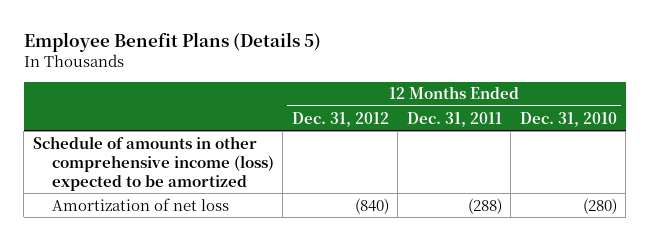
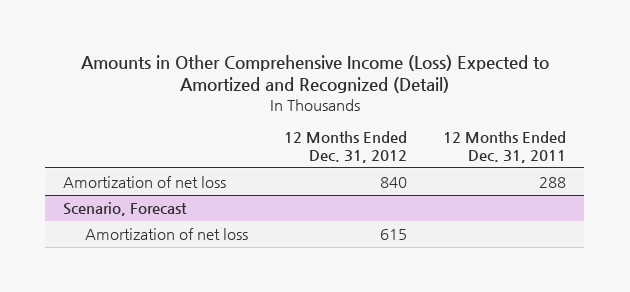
[23,31,321,52] Employee Benefit Plans (Details 5) -> [80,54,549,94] Amounts in Other Comprehensive Income (Loss) Expected to Amortized and Recognized (Detail)
[519,111,617,127] Dec. 31, 2010 -> none
[32,135,274,191] Schedule of amounts in other comprehensive income (loss) expected to be amortized -> none
[354,197,389,214] (840) -> [379,176,407,188] 840
[467,197,502,214] (288) -> [539,176,567,188] 288
none -> [63,201,188,216] Scenario, Forecast
none -> [84,227,248,240] Amortization of net loss

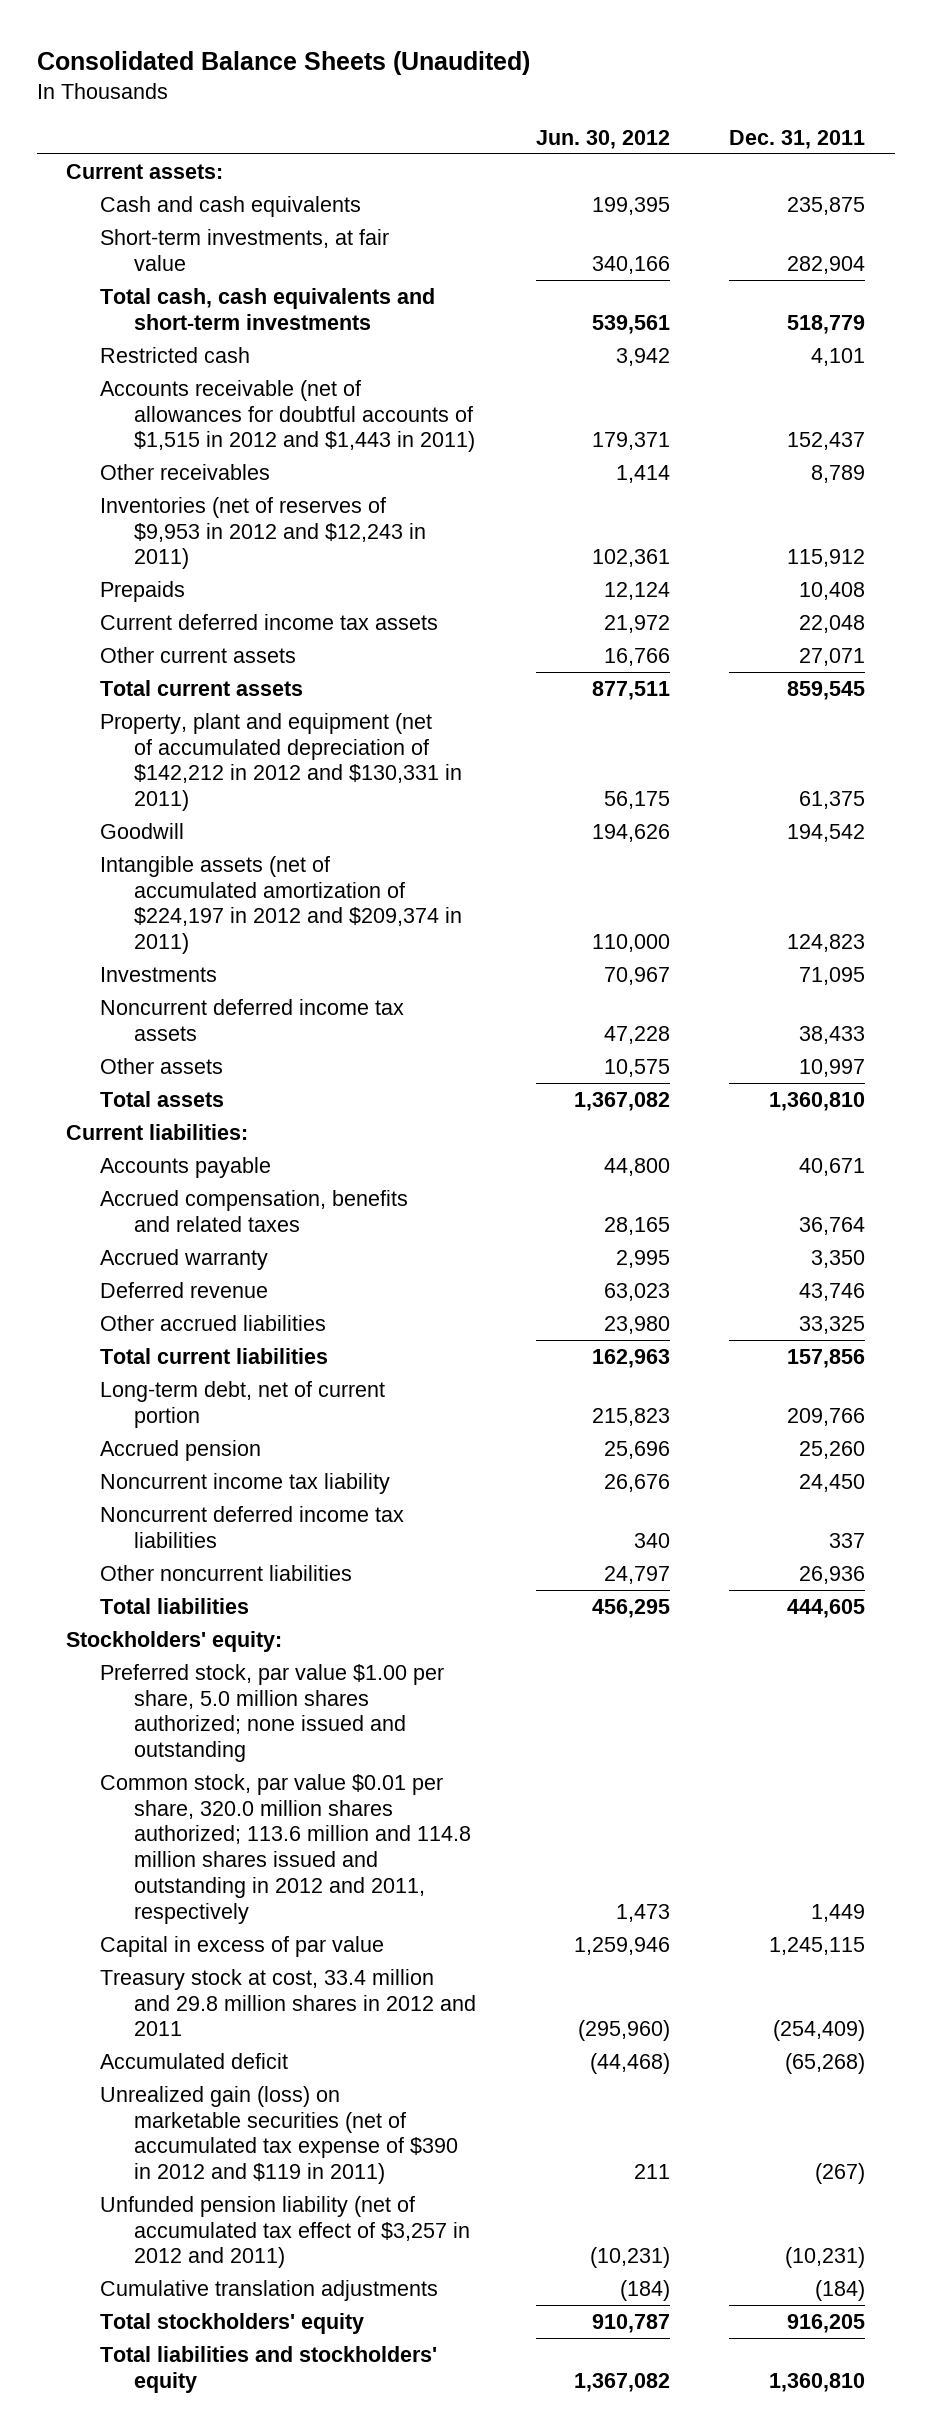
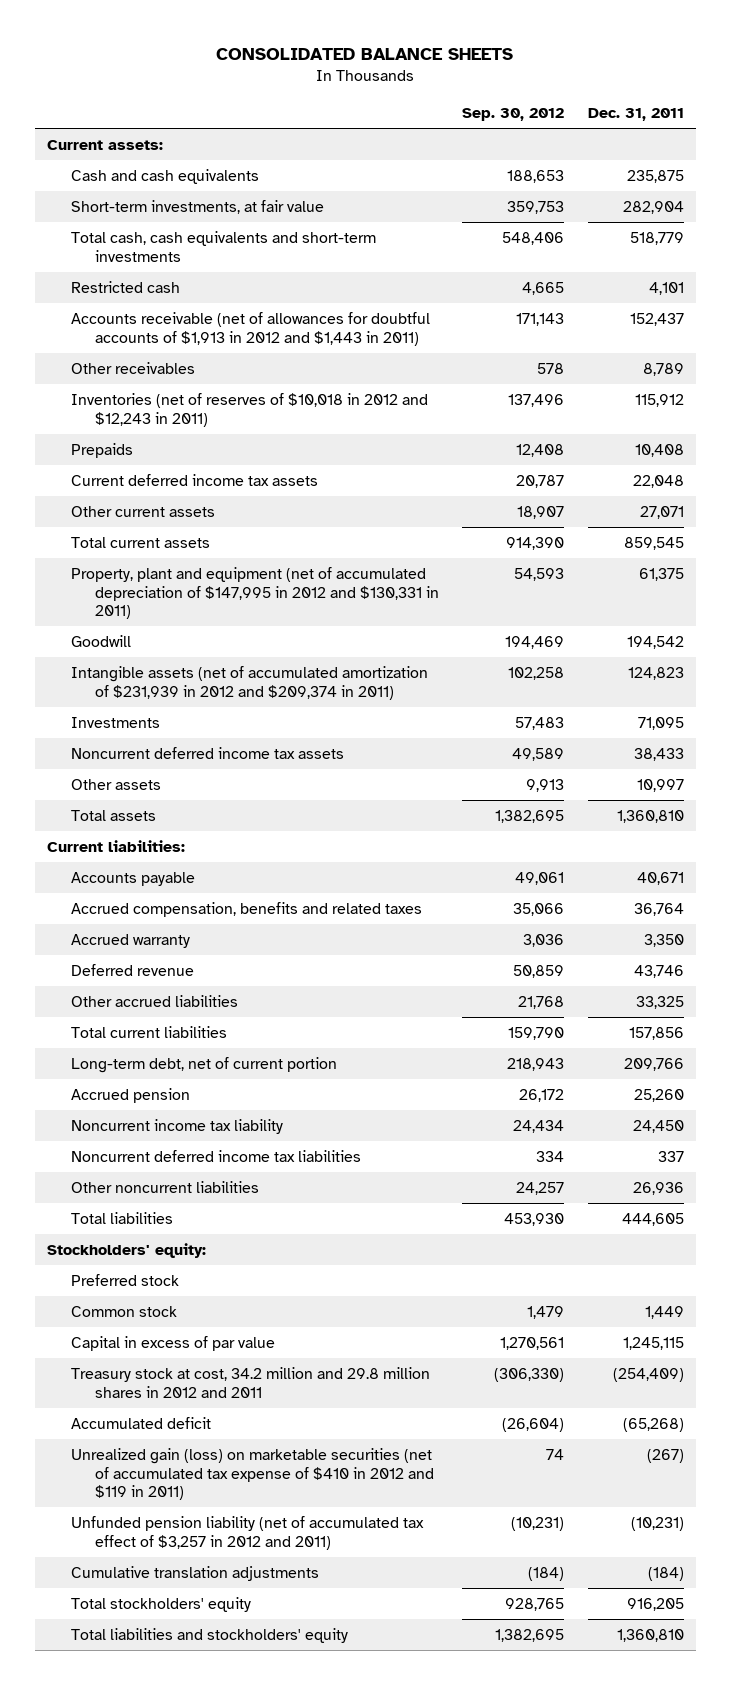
[36,51,530,76] Consolidated Balance Sheets (Unaudited) -> [216,47,514,60] CONSOLIDATED BALANCE SHEETS
[535,129,670,149] Jun. 30, 2012 -> none
none -> [462,107,565,121] Sep. 30, 2012
[100,379,476,453] Accounts receivable (net of allowances for doubtful accounts of $1,515 in 2012 and $1,443 in 2011) -> [70,311,430,346] Accounts receivable (net of allowances for doubtful accounts of $1,913 in 2012 and $1,443 in 2011)
[100,496,427,570] Inventories (net of reserves of $9,953 in 2012 and $12,243 in 2011) -> [70,392,428,427] Inventories (net of reserves of $10,018 in 2012 and $12,243 in 2011)
[100,712,463,812] Property, plant and equipment (net of accumulated depreciation of $142,212 in 2012 and $130,331 in 2011) -> [70,566,439,620] Property, plant and equipment (net of accumulated depreciation of $147,995 in 2012 and $130,331 in 2011)
[100,855,463,955] Intangible assets (net of accumulated amortization of $224,197 in 2012 and $209,374 in 2011) -> [70,665,428,700] Intangible assets (net of accumulated amortization of $231,939 in 2012 and $209,374 in 2011)
[100,1663,445,1763] Preferred stock, par value $1.00 per share, 5.0 million shares authorized; none issued and outstanding -> [70,1273,179,1286] Preferred stock
[100,1773,472,1924] Common stock, par value $0.01 per share, 320.0 million shares authorized; 113.6 million and 114.8 million shares issued and outstanding in 2012 and 2011, respectively -> [70,1305,177,1317] Common stock
[100,1968,477,2037] Treasury stock at cost, 33.4 million and 29.8 million shares in 2012 and 2011 -> [70,1366,430,1398] Treasury stock at cost, 34.2 million and 29.8 million shares in 2012 and 2011
[100,2085,459,2185] Unrealized gain (loss) on marketable securities (net of accumulated tax expense of $390 in 2012 and $119 in 2011) -> [70,1447,434,1501] Unrealized gain (loss) on marketable securities (net of accumulated tax expense of $410 in 2012 and $119 in 2011)

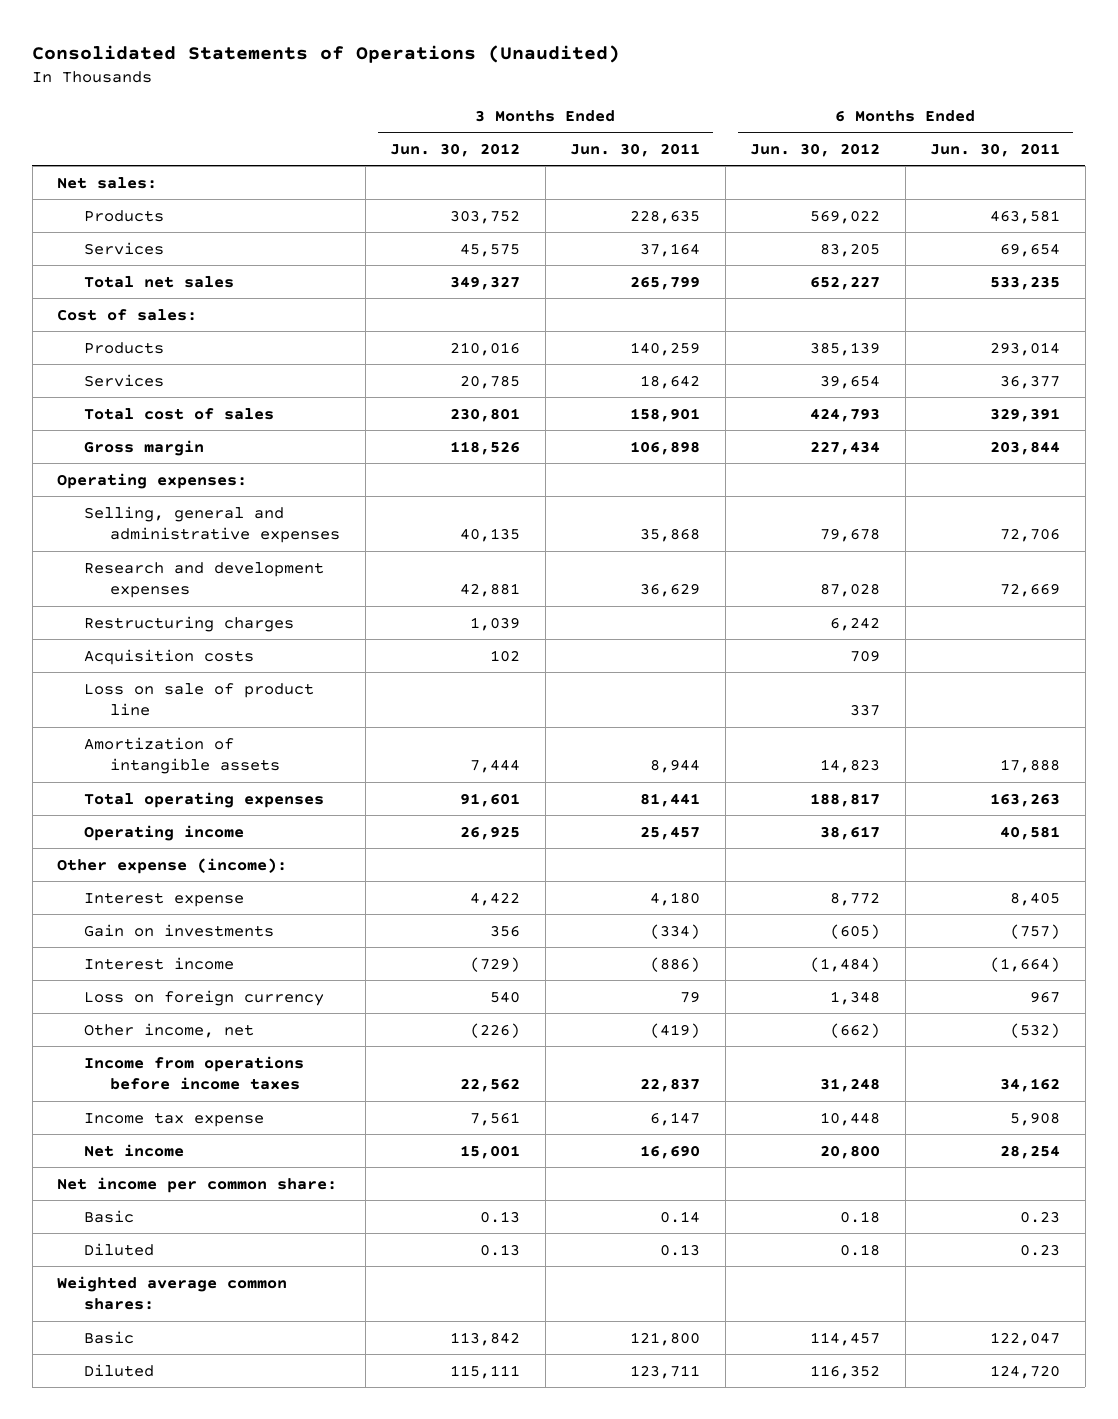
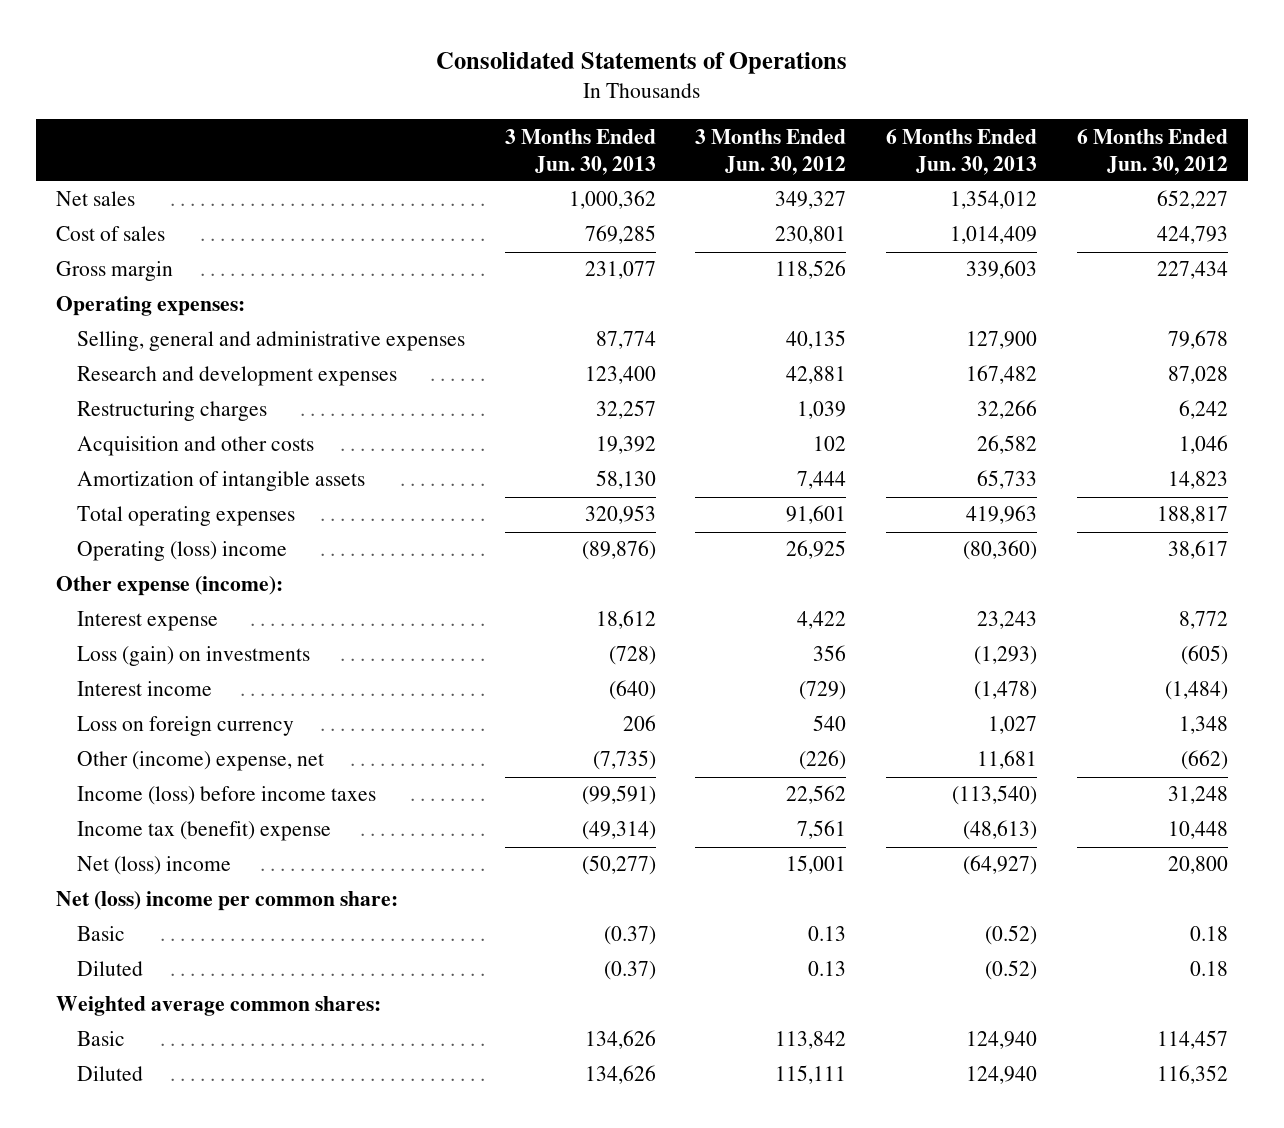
[32,44,621,63] Consolidated Statements of Operations (Unaudited) -> [436,52,848,75] Consolidated Statements of Operations
[570,143,701,158] Jun. 30, 2011 -> none
[930,143,1061,158] Jun. 30, 2011 -> none
none -> [504,128,656,175] 3 Months Ended Jun. 30, 2013
none -> [886,128,1038,175] 6 Months Ended Jun. 30, 2013
[57,176,158,189] Net sales: -> none
[83,209,164,222] Products -> none
[83,241,164,255] Services -> none
[57,308,198,321] Cost of sales: -> none
[83,341,164,354] Products -> none
[83,373,164,387] Services -> none
[83,275,234,288] Total net sales -> [56,191,136,207] Net sales
[83,407,274,420] Total cost of sales -> [56,226,166,242] Cost of sales
[83,682,314,717] Loss on sale of product line -> none
[83,648,254,665] Acquisition costs -> [76,436,314,457] Acquisition and other costs
[850,649,881,662] 709 -> [1179,435,1229,455] 1,046
[83,824,244,841] Operating income -> [76,541,287,562] Operating (loss) income
[83,923,274,937] Gain on investments -> [76,646,310,667] Loss (gain) on investments
[83,1022,254,1038] Other income, net -> [76,751,324,772] Other (income) expense, net
[83,1055,304,1091] Income from operations before income taxes -> [76,786,376,806] Income (loss) before income taxes
[83,1111,264,1127] Income tax expense -> [76,821,331,842] Income tax (benefit) expense
[83,1143,184,1157] Net income -> [76,856,231,876] Net (loss) income
[57,1176,338,1193] Net income per common share: -> [56,891,399,912] Net (loss) income per common share:

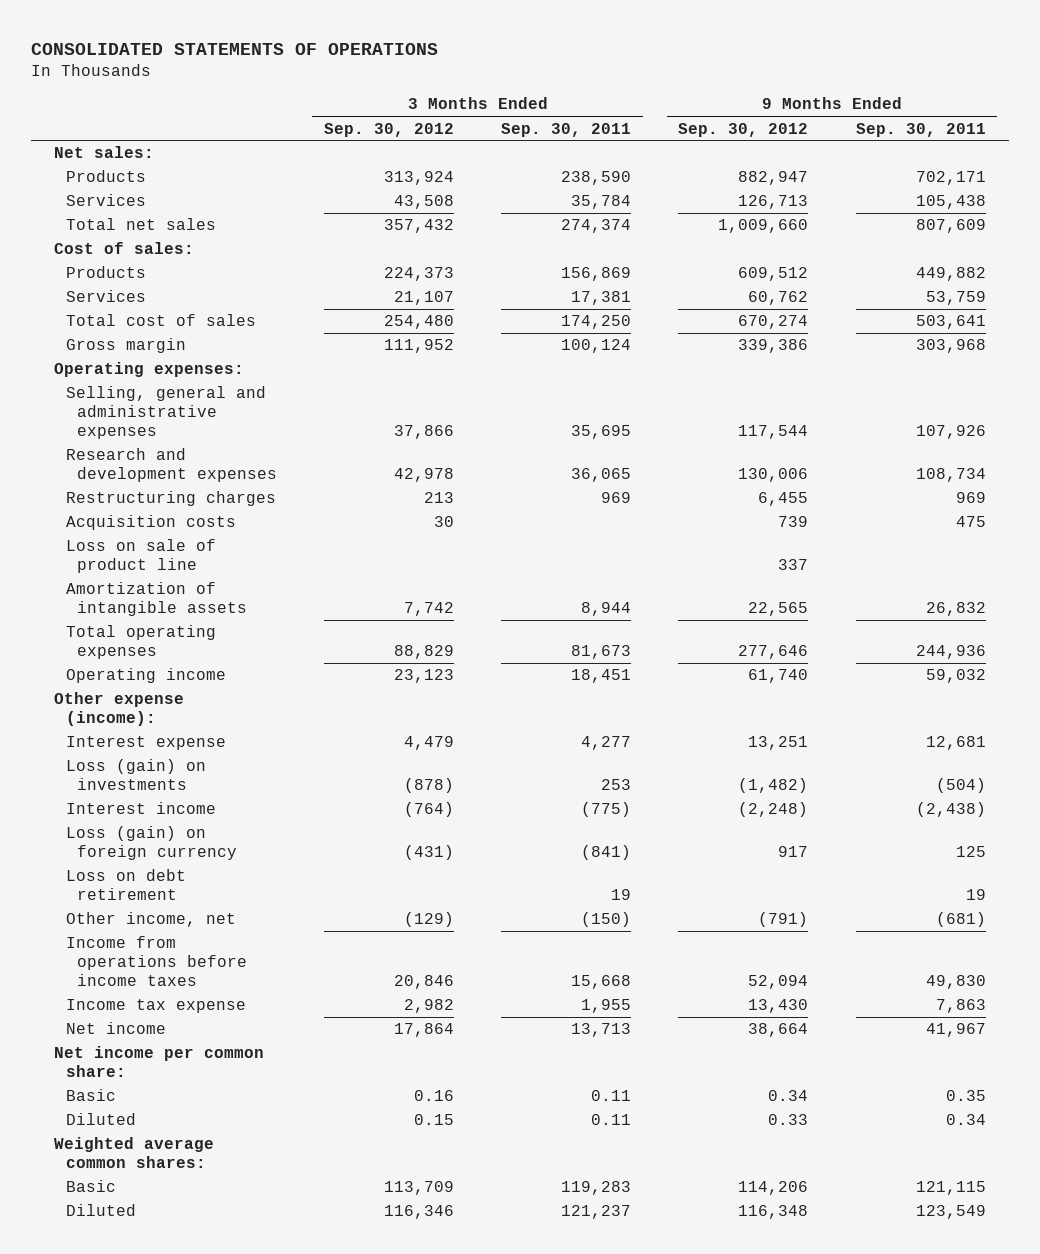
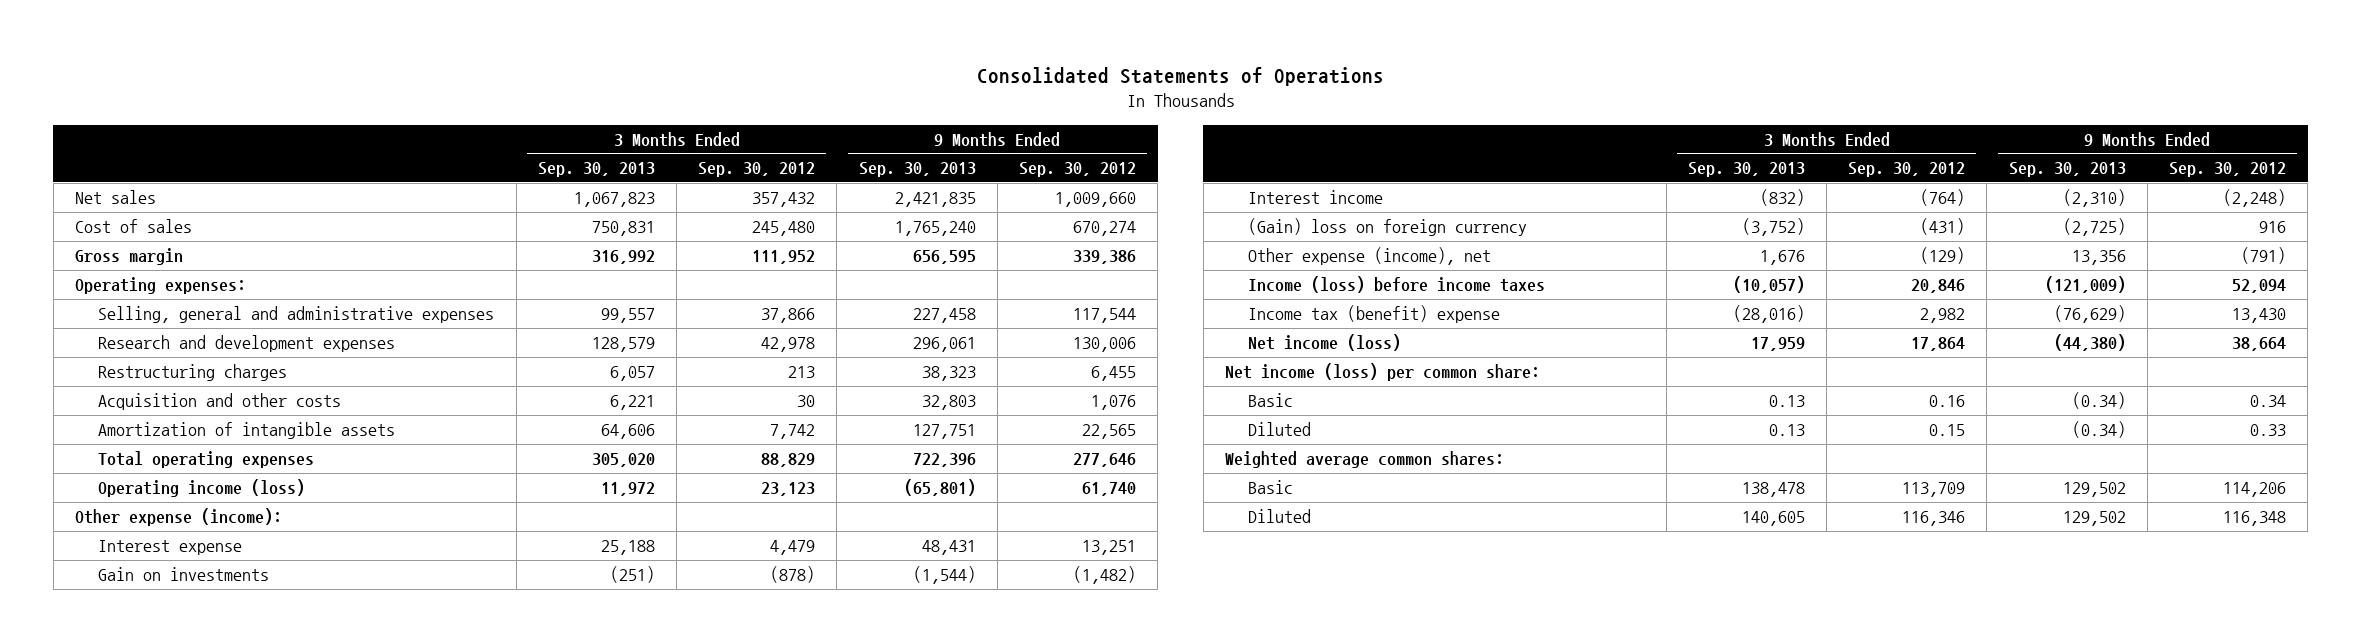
[30,43,438,56] CONSOLIDATED STATEMENTS OF OPERATIONS -> [976,66,1384,86] Consolidated Statements of Operations
[501,122,632,137] Sep. 30, 2011 -> none
[855,122,986,137] Sep. 30, 2011 -> none
none -> [537,162,655,178] Sep. 30, 2013
none -> [858,162,976,178] Sep. 30, 2013
[54,146,155,159] Net sales: -> none
[65,170,146,183] Products -> none
[65,194,146,207] Services -> none
[54,242,195,255] Cost of sales: -> none
[65,266,146,279] Products -> none
[65,290,146,303] Services -> none
[65,218,216,231] Total net sales -> [75,190,157,205] Net sales
[65,314,256,327] Total cost of sales -> [75,219,193,234] Cost of sales
[384,315,455,330] 254,480 -> [752,221,816,237] 245,480
[65,539,216,574] Loss on sale of product line -> none
[65,515,236,531] Acquisition costs -> [98,393,342,411] Acquisition and other costs
[778,516,809,528] 739 -> [1091,395,1137,411] 1,076
[65,668,226,684] Operating income -> [98,479,306,498] Operating income (loss)
[65,759,206,791] Loss (gain) on investments -> [98,567,270,582] Gain on investments
[65,869,186,901] Loss on debt retirement -> none
[65,826,238,861] Loss (gain) on foreign currency -> [1248,218,1528,237] (Gain) loss on foreign currency
[778,846,809,858] 917 -> [2259,221,2287,234] 916
[65,912,236,928] Other income, net -> [1248,247,1492,266] Other expense (income), net
[65,936,248,987] Income from operations before income taxes -> [1248,276,1546,294] Income (loss) before income taxes
[65,999,246,1014] Income tax expense -> [1248,305,1501,324] Income tax (benefit) expense
[65,1022,166,1035] Net income -> [1248,334,1402,352] Net income (loss)
[54,1046,265,1078] Net income per common share: -> [1225,363,1541,382] Net income (loss) per common share:

